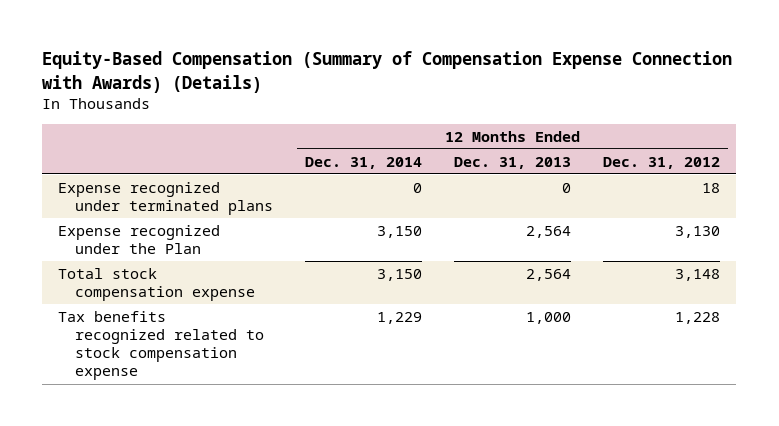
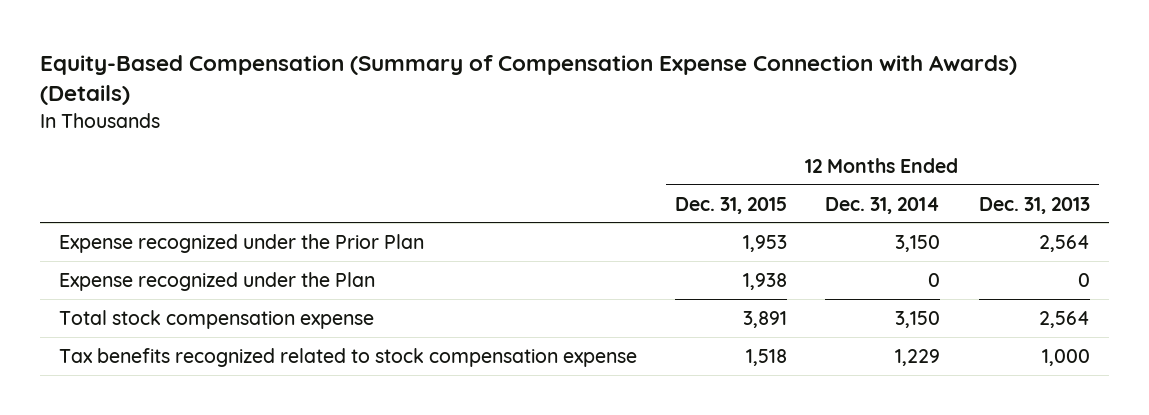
[603,156,721,169] Dec. 31, 2012 -> none
none -> [675,196,788,214] Dec. 31, 2015
[58,181,273,216] Expense recognized under terminated plans -> [59,233,425,253] Expense recognized under the Prior Plan
[413,182,423,193] 0 -> [895,234,941,252] 3,150
[562,182,572,193] 0 -> [1038,234,1090,252] 2,564
[377,225,423,238] 3,150 -> [928,272,941,287] 0
[526,225,572,238] 2,564 -> [1077,272,1090,287] 0

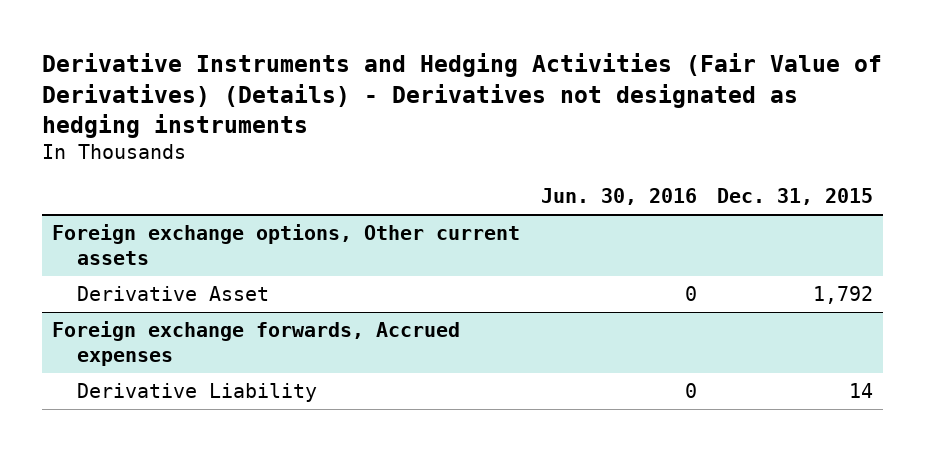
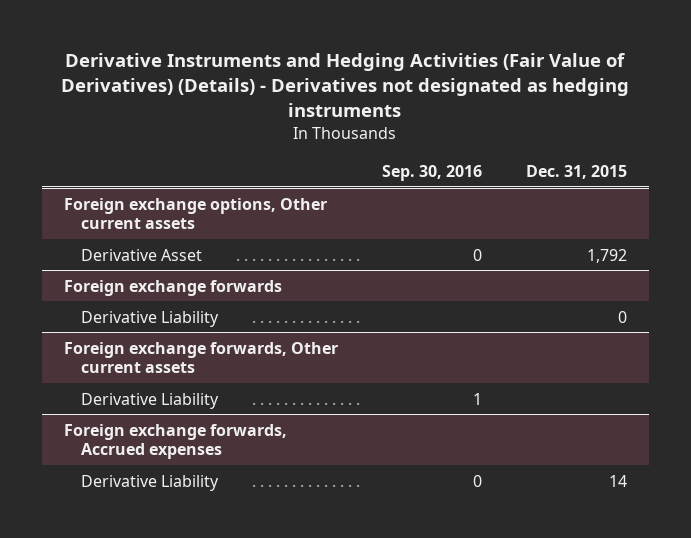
[540,188,697,206] Jun. 30, 2016 -> none
none -> [381,165,482,182] Sep. 30, 2016
none -> [63,279,282,296] Foreign exchange forwards
none -> [80,310,219,327] Derivative Liability
none -> [63,341,338,374] Foreign exchange forwards, Other current assets
none -> [80,392,219,409] Derivative Liability

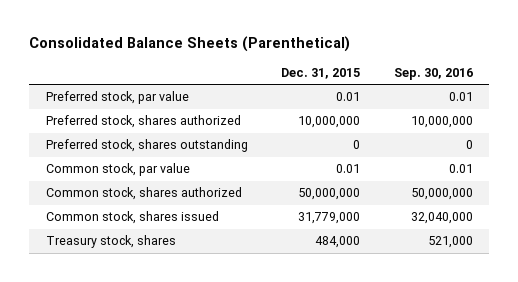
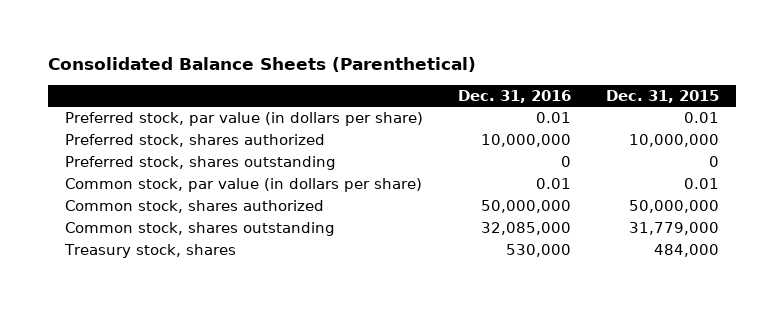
[393,67,473,80] Sep. 30, 2016 -> none
none -> [458,89,572,103] Dec. 31, 2016
[45,91,189,105] Preferred stock, par value -> [65,112,424,127] Preferred stock, par value (in dollars per share)
[45,163,190,177] Common stock, par value -> [65,178,423,193] Common stock, par value (in dollars per share)
[45,211,219,225] Common stock, shares issued -> [65,222,336,237] Common stock, shares outstanding

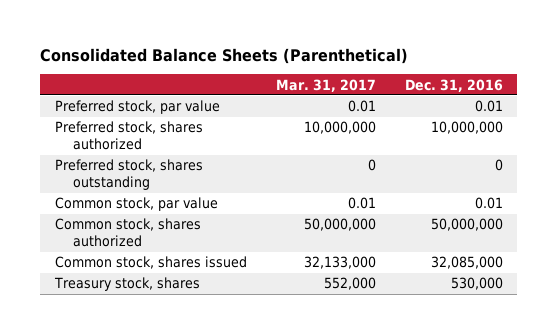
[605,89,719,103] Dec. 31, 2015 -> none
none -> [275,78,376,92] Mar. 31, 2017
[65,112,424,127] Preferred stock, par value (in dollars per share) -> [54,100,220,115] Preferred stock, par value
[65,178,423,193] Common stock, par value (in dollars per share) -> [54,197,218,212] Common stock, par value
[65,222,336,237] Common stock, shares outstanding -> [54,256,247,270] Common stock, shares issued

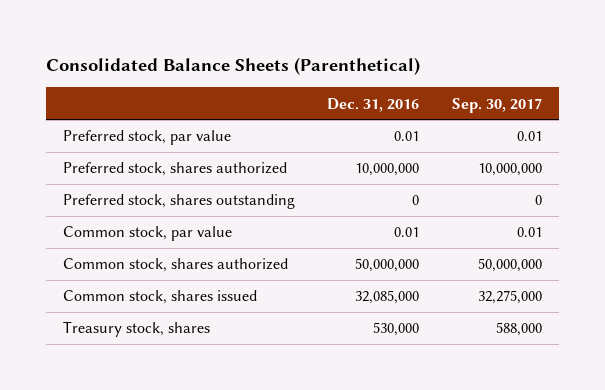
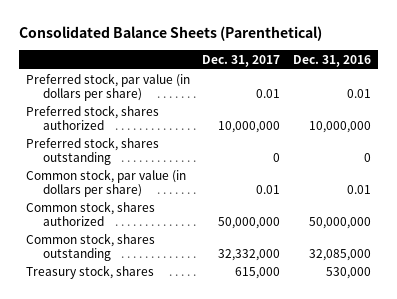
[452,97,543,113] Sep. 30, 2017 -> none
none -> [202,54,281,67] Dec. 31, 2017
[62,130,231,146] Preferred stock, par value -> [25,72,190,101] Preferred stock, par value (in dollars per share)
[62,226,232,242] Common stock, par value -> [25,168,186,197] Common stock, par value (in dollars per share)
[62,290,257,305] Common stock, shares issued -> [25,232,155,261] Common stock, shares outstanding

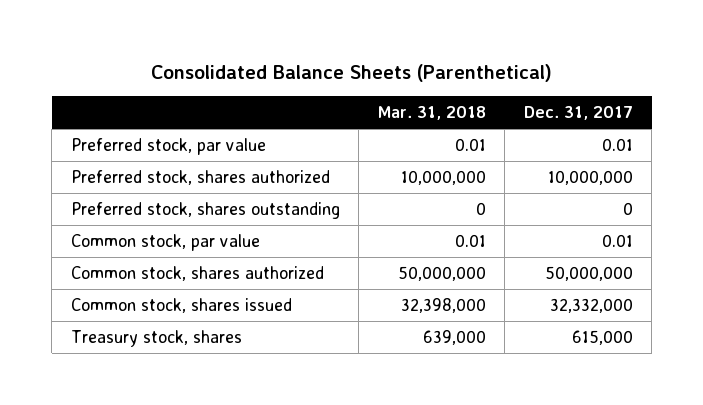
[293,54,372,67] Dec. 31, 2016 -> none
none -> [377,106,486,121] Mar. 31, 2018
[25,72,190,101] Preferred stock, par value (in dollars per share) -> [70,137,266,155] Preferred stock, par value
[25,168,186,197] Common stock, par value (in dollars per share) -> [70,233,260,251] Common stock, par value
[25,232,155,261] Common stock, shares outstanding -> [70,297,292,313] Common stock, shares issued

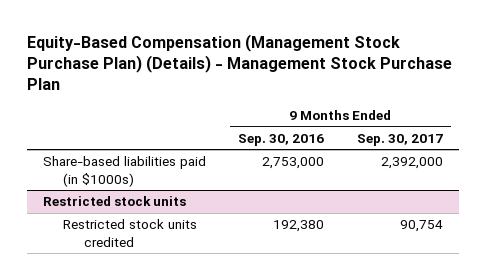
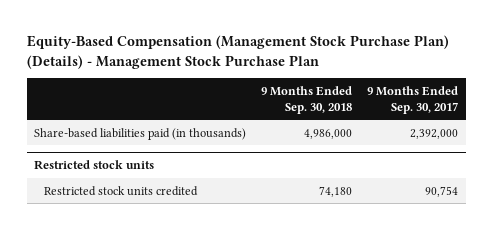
[238,134,325,147] Sep. 30, 2016 -> none
none -> [261,85,353,114] 9 Months Ended Sep. 30, 2018
[42,156,206,187] Share-based liabilities paid (in $1000s) -> [34,127,247,140] Share-based liabilities paid (in thousands)

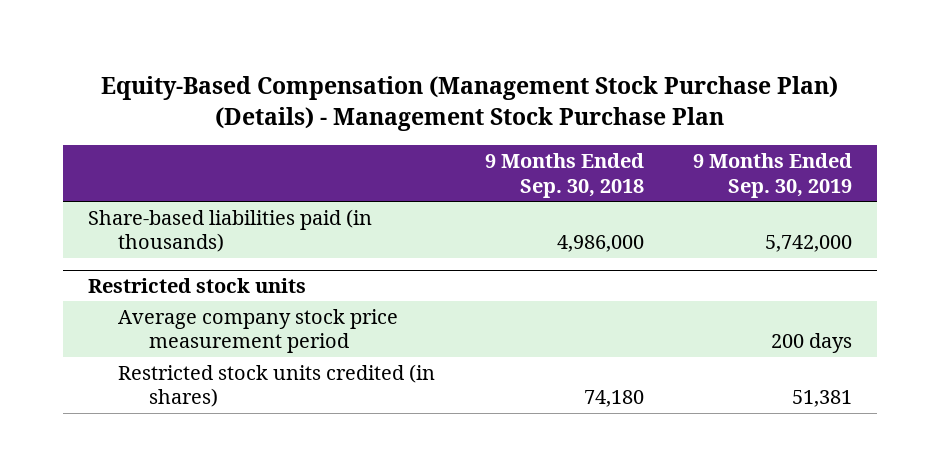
[367,85,459,114] 9 Months Ended Sep. 30, 2017 -> none
none -> [692,152,852,198] 9 Months Ended Sep. 30, 2019
none -> [118,308,399,354] Average company stock price measurement period
[44,185,199,196] Restricted stock units credited -> [118,363,436,408] Restricted stock units credited (in shares)

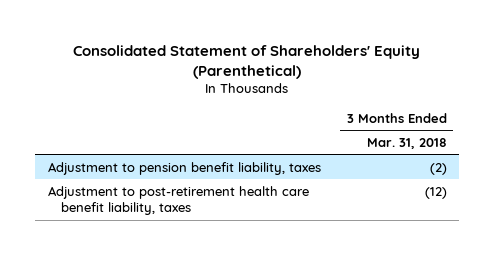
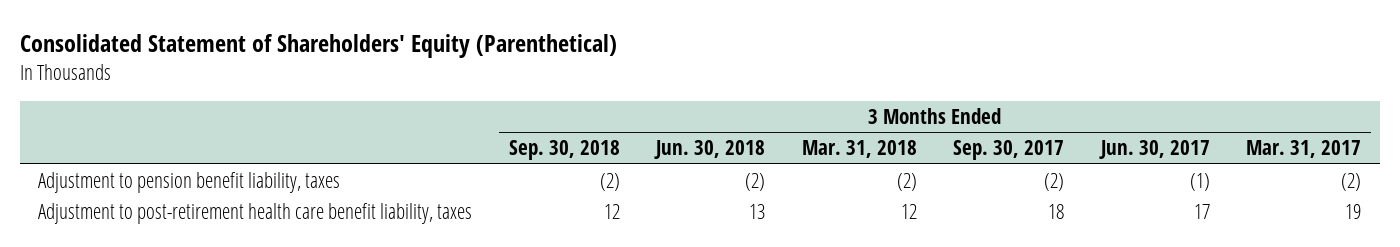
none -> [508,140,620,161] Sep. 30, 2018
none -> [654,140,766,160] Jun. 30, 2018
none -> [953,140,1065,161] Sep. 30, 2017
none -> [1098,140,1210,160] Jun. 30, 2017
none -> [1246,140,1362,159] Mar. 31, 2017
[424,186,447,199] (12) -> [900,204,917,220] 12

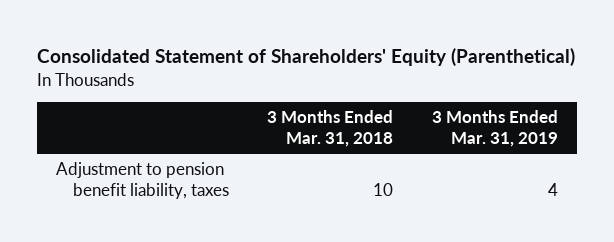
[508,140,620,161] Sep. 30, 2018 -> none
[654,140,766,160] Jun. 30, 2018 -> none
[953,140,1065,161] Sep. 30, 2017 -> none
[1098,140,1210,160] Jun. 30, 2017 -> none
[1246,140,1362,159] Mar. 31, 2017 -> none
none -> [431,110,558,148] 3 Months Ended Mar. 31, 2019
[38,203,473,225] Adjustment to post-retirement health care benefit liability, taxes -> none
[896,173,917,192] (2) -> [373,183,394,197] 10

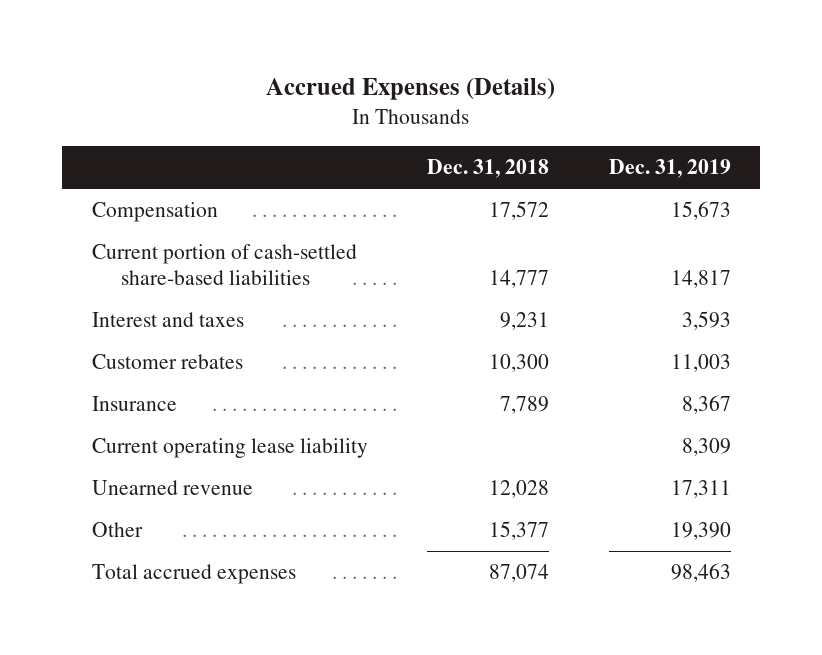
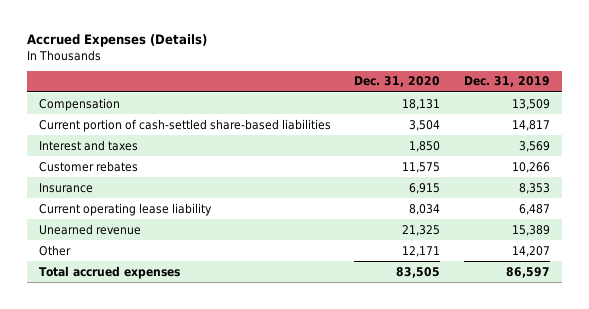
[427,158,550,178] Dec. 31, 2018 -> none
none -> [354,76,441,88] Dec. 31, 2020
[670,201,731,221] 15,673 -> [511,98,550,110] 13,509
[681,311,731,331] 3,593 -> [518,140,550,152] 3,569
[670,354,731,373] 11,003 -> [511,161,550,173] 10,266
[681,395,731,415] 8,367 -> [518,182,550,194] 8,353
[681,438,731,457] 8,309 -> [518,203,550,215] 6,487
[670,480,731,499] 17,311 -> [511,224,550,236] 15,389
[670,522,731,541] 19,390 -> [511,245,550,257] 14,207
[670,563,731,583] 98,463 -> [505,266,550,278] 86,597

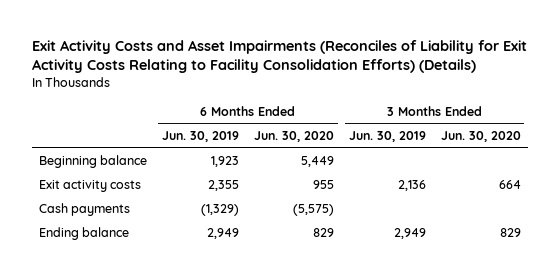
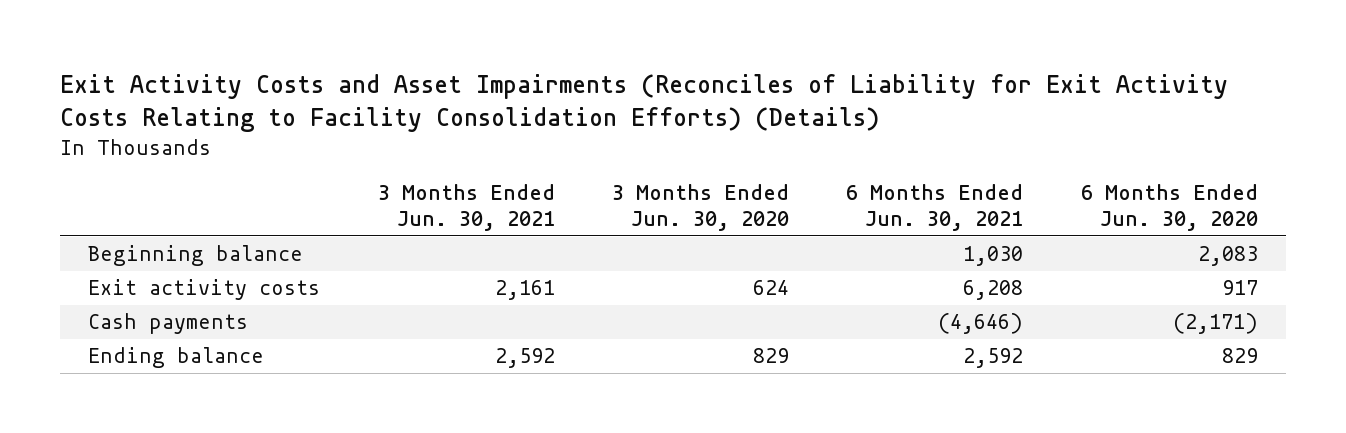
[161,130,239,142] Jun. 30, 2019 -> none
[348,130,426,142] Jun. 30, 2019 -> none
none -> [377,184,555,232] 3 Months Ended Jun. 30, 2021
none -> [846,184,1024,232] 6 Months Ended Jun. 30, 2021
[300,156,334,168] 5,449 -> [1197,246,1258,267] 2,083
[312,180,334,190] 955 -> [1221,280,1258,296] 917
[498,180,521,190] 664 -> [753,280,790,296] 624
[292,204,334,217] (5,575) -> [1172,313,1258,335] (2,171)

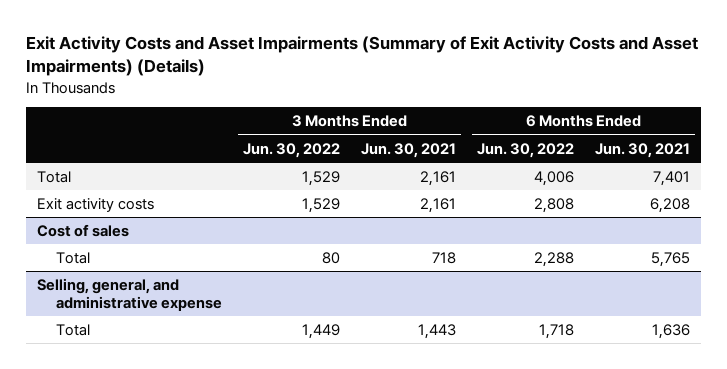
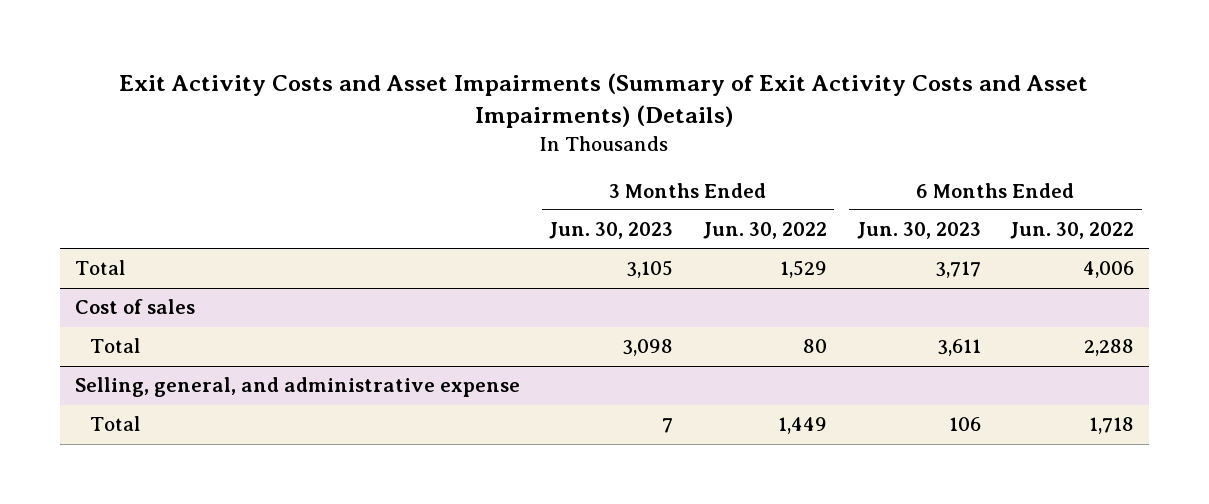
[361,142,457,158] Jun. 30, 2021 -> none
[595,142,691,158] Jun. 30, 2021 -> none
none -> [549,222,674,240] Jun. 30, 2023
none -> [856,222,981,240] Jun. 30, 2023
[36,197,154,212] Exit activity costs -> none

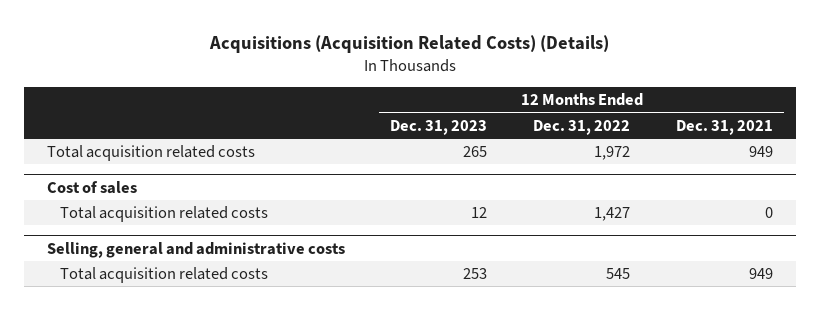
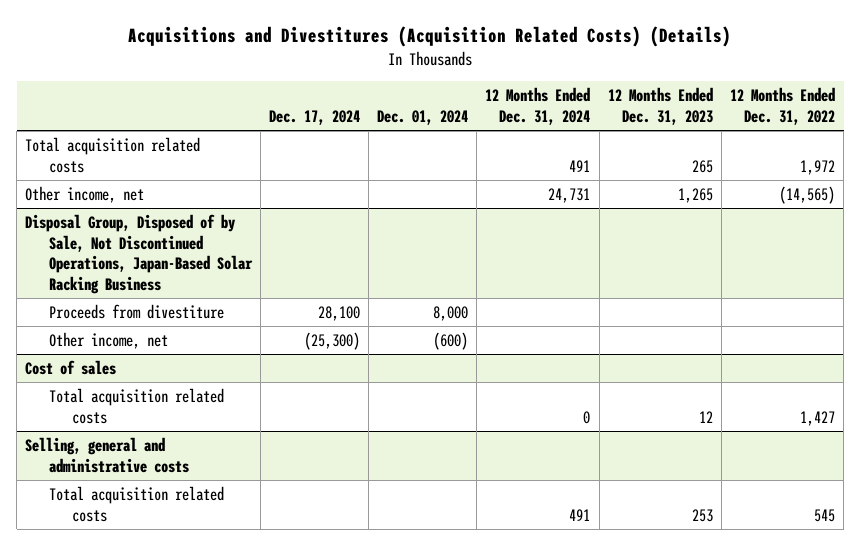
[208,34,609,53] Acquisitions (Acquisition Related Costs) (Details) -> [128,26,732,48] Acquisitions and Divestitures (Acquisition Related Costs) (Details)
[675,119,773,135] Dec. 31, 2021 -> none
none -> [268,109,360,125] Dec. 17, 2024
none -> [377,109,469,125] Dec. 01, 2024
none -> [485,87,591,125] 12 Months Ended Dec. 31, 2024
none -> [25,186,145,204] Other income, net
none -> [25,214,253,294] Disposal Group, Disposed of by Sale, Not Discontinued Operations, Japan-Based Solar Racking Business
none -> [48,304,224,320] Proceeds from divestiture
none -> [48,332,168,350] Other income, net

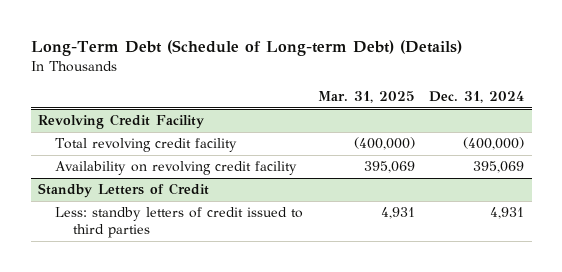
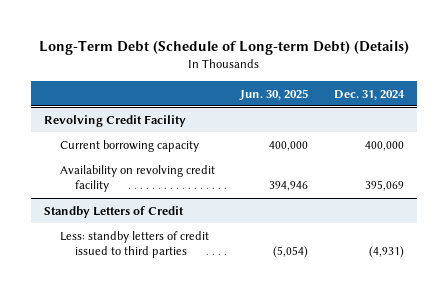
[317,90,415,103] Mar. 31, 2025 -> none
none -> [239,88,309,101] Jun. 30, 2025
[55,138,238,153] Total revolving credit facility -> none
none -> [59,139,199,152] Current borrowing capacity
[490,207,525,220] 4,931 -> [368,246,404,259] (4,931)

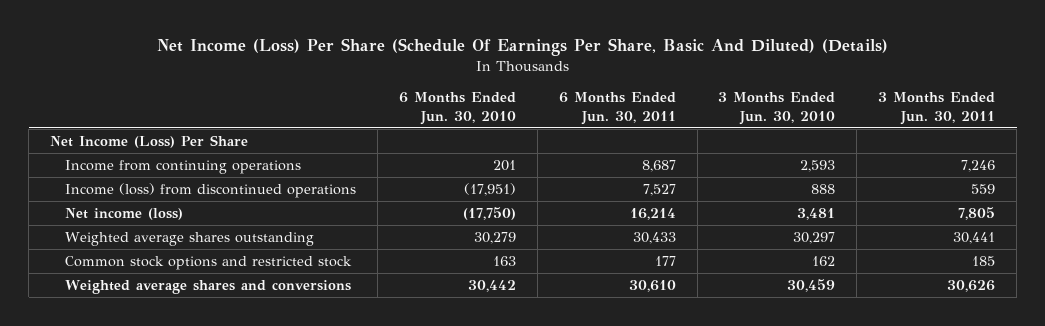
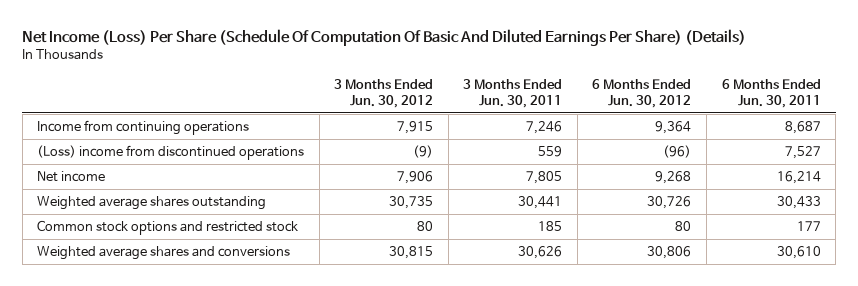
[156,38,888,57] Net Income (Loss) Per Share (Schedule Of Earnings Per Share, Basic And Diluted) (Details) -> [22,28,747,46] Net Income (Loss) Per Share (Schedule Of Computation Of Basic And Diluted Earnings Per Share) (Details)
[398,92,516,125] 6 Months Ended Jun. 30, 2010 -> none
[718,92,836,125] 3 Months Ended Jun. 30, 2010 -> none
none -> [334,79,434,108] 3 Months Ended Jun. 30, 2012
none -> [592,79,692,108] 6 Months Ended Jun. 30, 2012
[49,135,248,149] Net Income (Loss) Per Share -> none
[65,183,357,199] Income (loss) from discontinued operations -> [37,145,305,161] (Loss) income from discontinued operations
[65,208,184,221] Net income (loss) -> [37,171,106,183] Net income

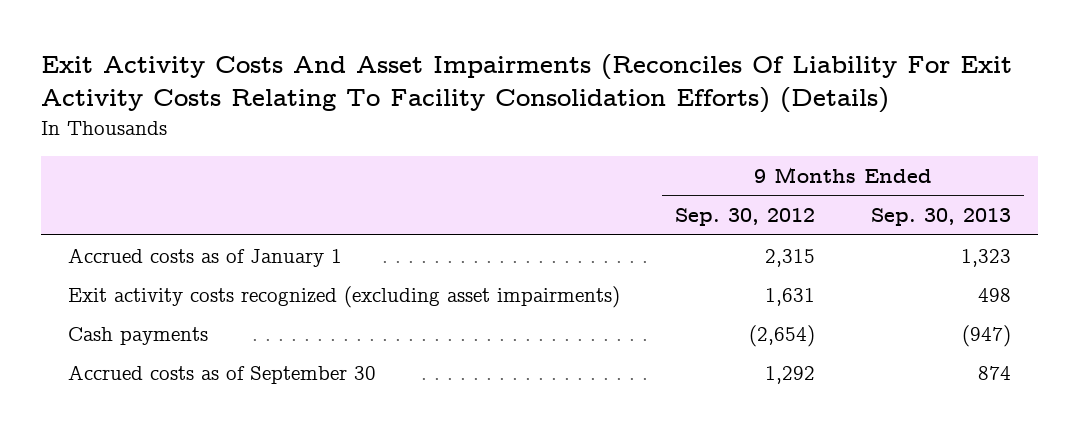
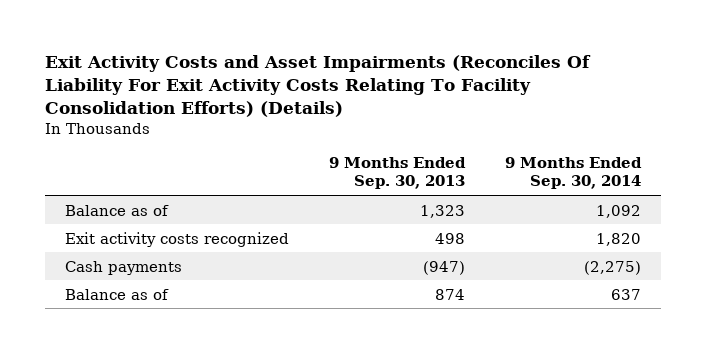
[40,54,1012,114] Exit Activity Costs And Asset Impairments (Reconciles Of Liability For Exit Activity Costs Relating To Facility Consolidation Efforts) (Details) -> [44,54,591,117] Exit Activity Costs and Asset Impairments (Reconciles Of Liability For Exit Activity Costs Relating To Facility Consolidation Efforts) (Details)
[675,208,816,227] Sep. 30, 2012 -> none
none -> [505,157,643,190] 9 Months Ended Sep. 30, 2014
[68,248,343,268] Accrued costs as of January 1 -> [64,204,169,216] Balance as of
[68,286,621,309] Exit activity costs recognized (excluding asset impairments) -> [64,231,289,247] Exit activity costs recognized
[68,365,377,385] Accrued costs as of September 30 -> [64,288,169,300] Balance as of

